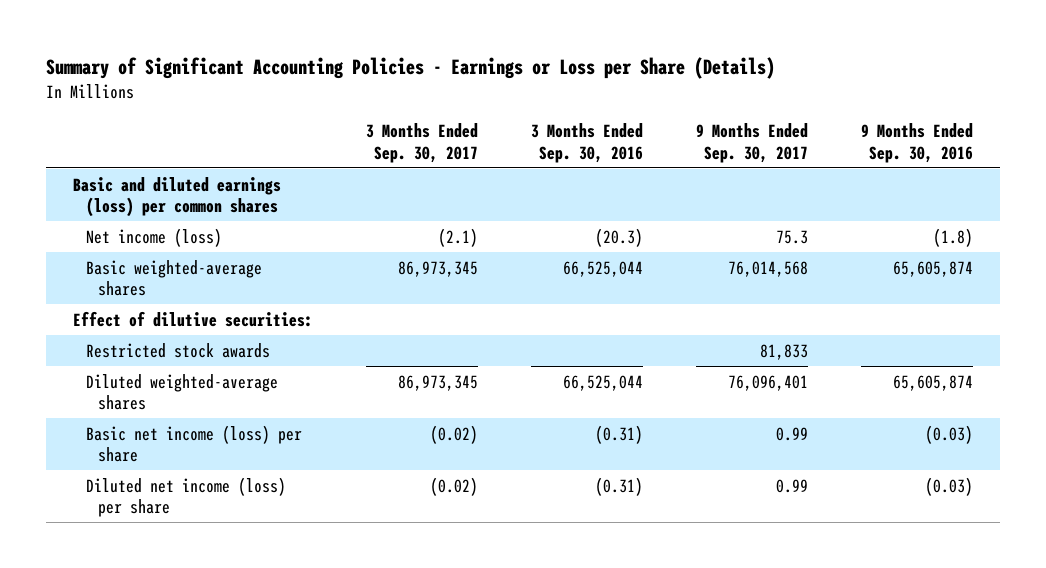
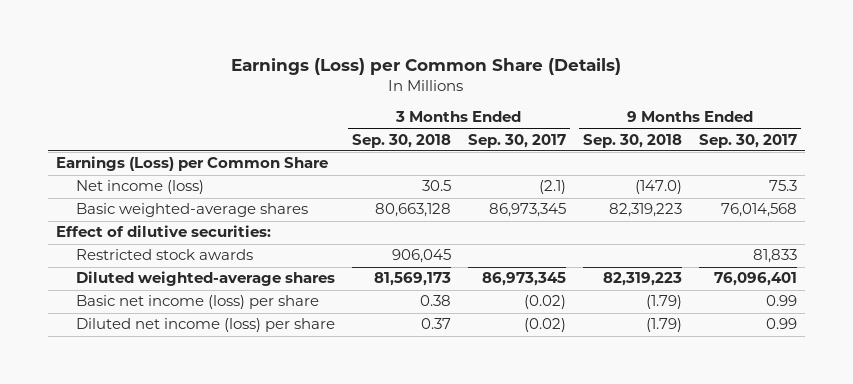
[46,56,776,79] Summary of Significant Accounting Policies - Earnings or Loss per Share (Details) -> [231,57,622,75] Earnings (Loss) per Common Share (Details)
[530,122,643,163] 3 Months Ended Sep. 30, 2016 -> none
[861,122,974,163] 9 Months Ended Sep. 30, 2016 -> none
none -> [351,133,451,148] Sep. 30, 2018
none -> [582,133,682,148] Sep. 30, 2018
[72,176,281,218] Basic and diluted earnings (loss) per common shares -> [56,156,329,172] Earnings (Loss) per Common Share

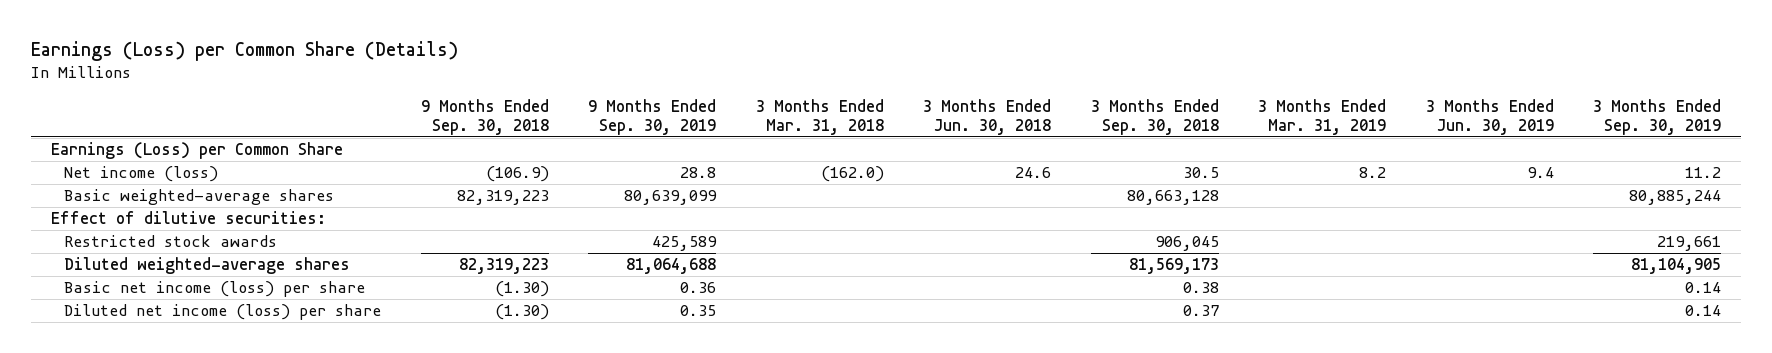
[467,133,566,148] Sep. 30, 2017 -> none
[698,133,797,148] Sep. 30, 2017 -> none
none -> [588,98,717,135] 9 Months Ended Sep. 30, 2019
none -> [755,98,884,135] 3 Months Ended Mar. 31, 2018
none -> [923,98,1052,135] 3 Months Ended Jun. 30, 2018
none -> [1258,98,1387,135] 3 Months Ended Mar. 31, 2019
none -> [1425,98,1554,135] 3 Months Ended Jun. 30, 2019
none -> [1593,98,1722,135] 3 Months Ended Sep. 30, 2019
[634,180,682,195] (147.0) -> [485,166,549,183] (106.9)
[645,295,682,310] (1.79) -> [494,281,549,298] (1.30)
[645,318,682,333] (1.79) -> [494,304,549,321] (1.30)

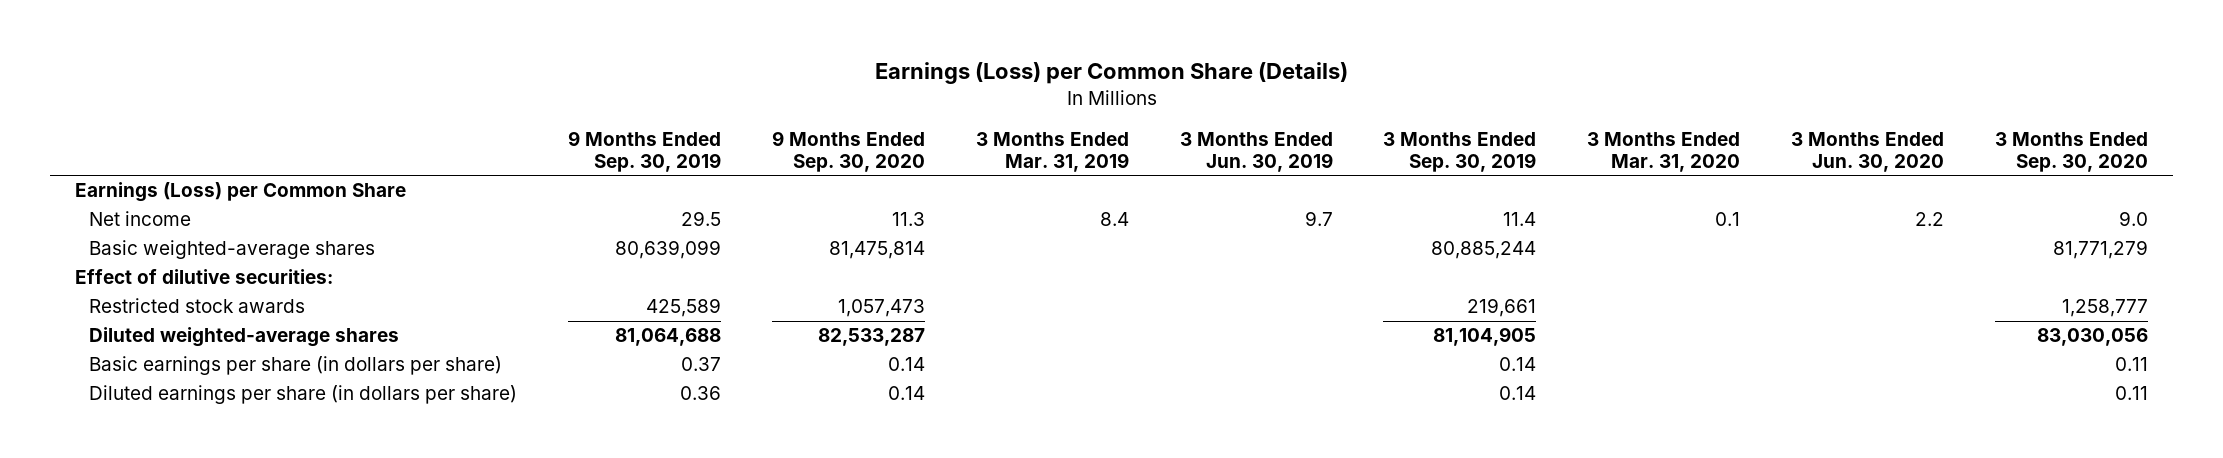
[420,98,549,135] 9 Months Ended Sep. 30, 2018 -> none
[755,98,884,135] 3 Months Ended Mar. 31, 2018 -> none
[923,98,1052,135] 3 Months Ended Jun. 30, 2018 -> none
[1090,98,1219,135] 3 Months Ended Sep. 30, 2018 -> none
none -> [771,130,925,172] 9 Months Ended Sep. 30, 2020
none -> [1587,131,1741,172] 3 Months Ended Mar. 31, 2020
none -> [1791,131,1945,172] 3 Months Ended Jun. 30, 2020
none -> [1994,131,2148,172] 3 Months Ended Sep. 30, 2020
[64,166,219,183] Net income (loss) -> [89,211,192,227] Net income
[680,167,717,179] 28.8 -> [681,211,722,227] 29.5
[1359,167,1387,179] 8.2 -> [1099,212,1129,227] 8.4
[1526,167,1554,179] 9.4 -> [1304,211,1333,227] 9.7
[1685,167,1722,179] 11.2 -> [1503,212,1537,227] 11.4
[64,281,366,298] Basic net income (loss) per share -> [89,356,503,376] Basic earnings per share (in dollars per share)
[680,282,717,294] 0.36 -> [681,357,722,372] 0.37
[64,304,382,321] Diluted net income (loss) per share -> [89,385,518,405] Diluted earnings per share (in dollars per share)
[680,305,717,317] 0.35 -> [680,386,722,401] 0.36

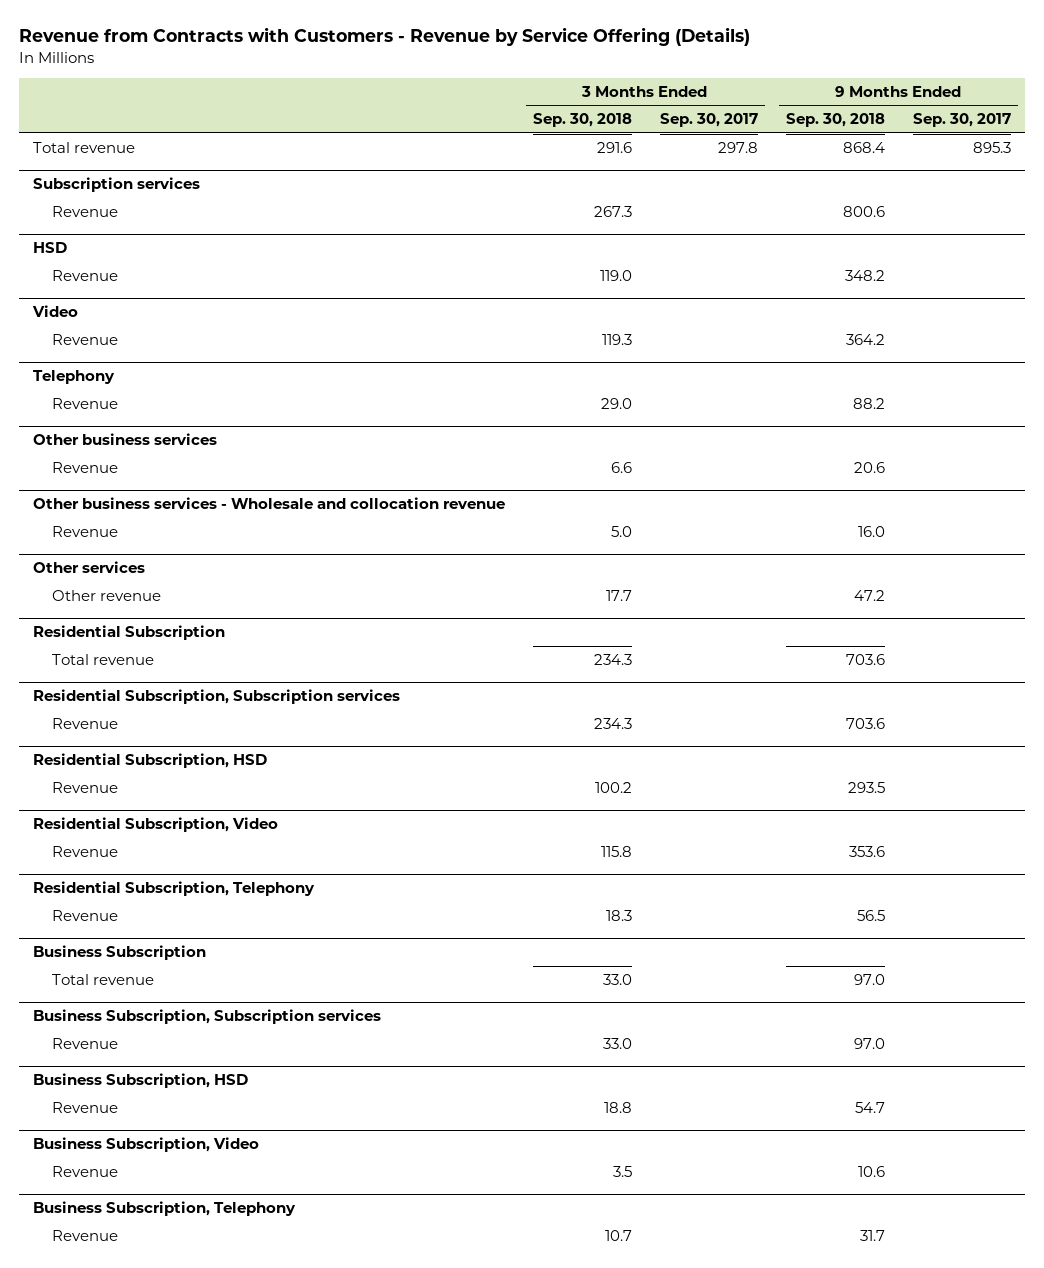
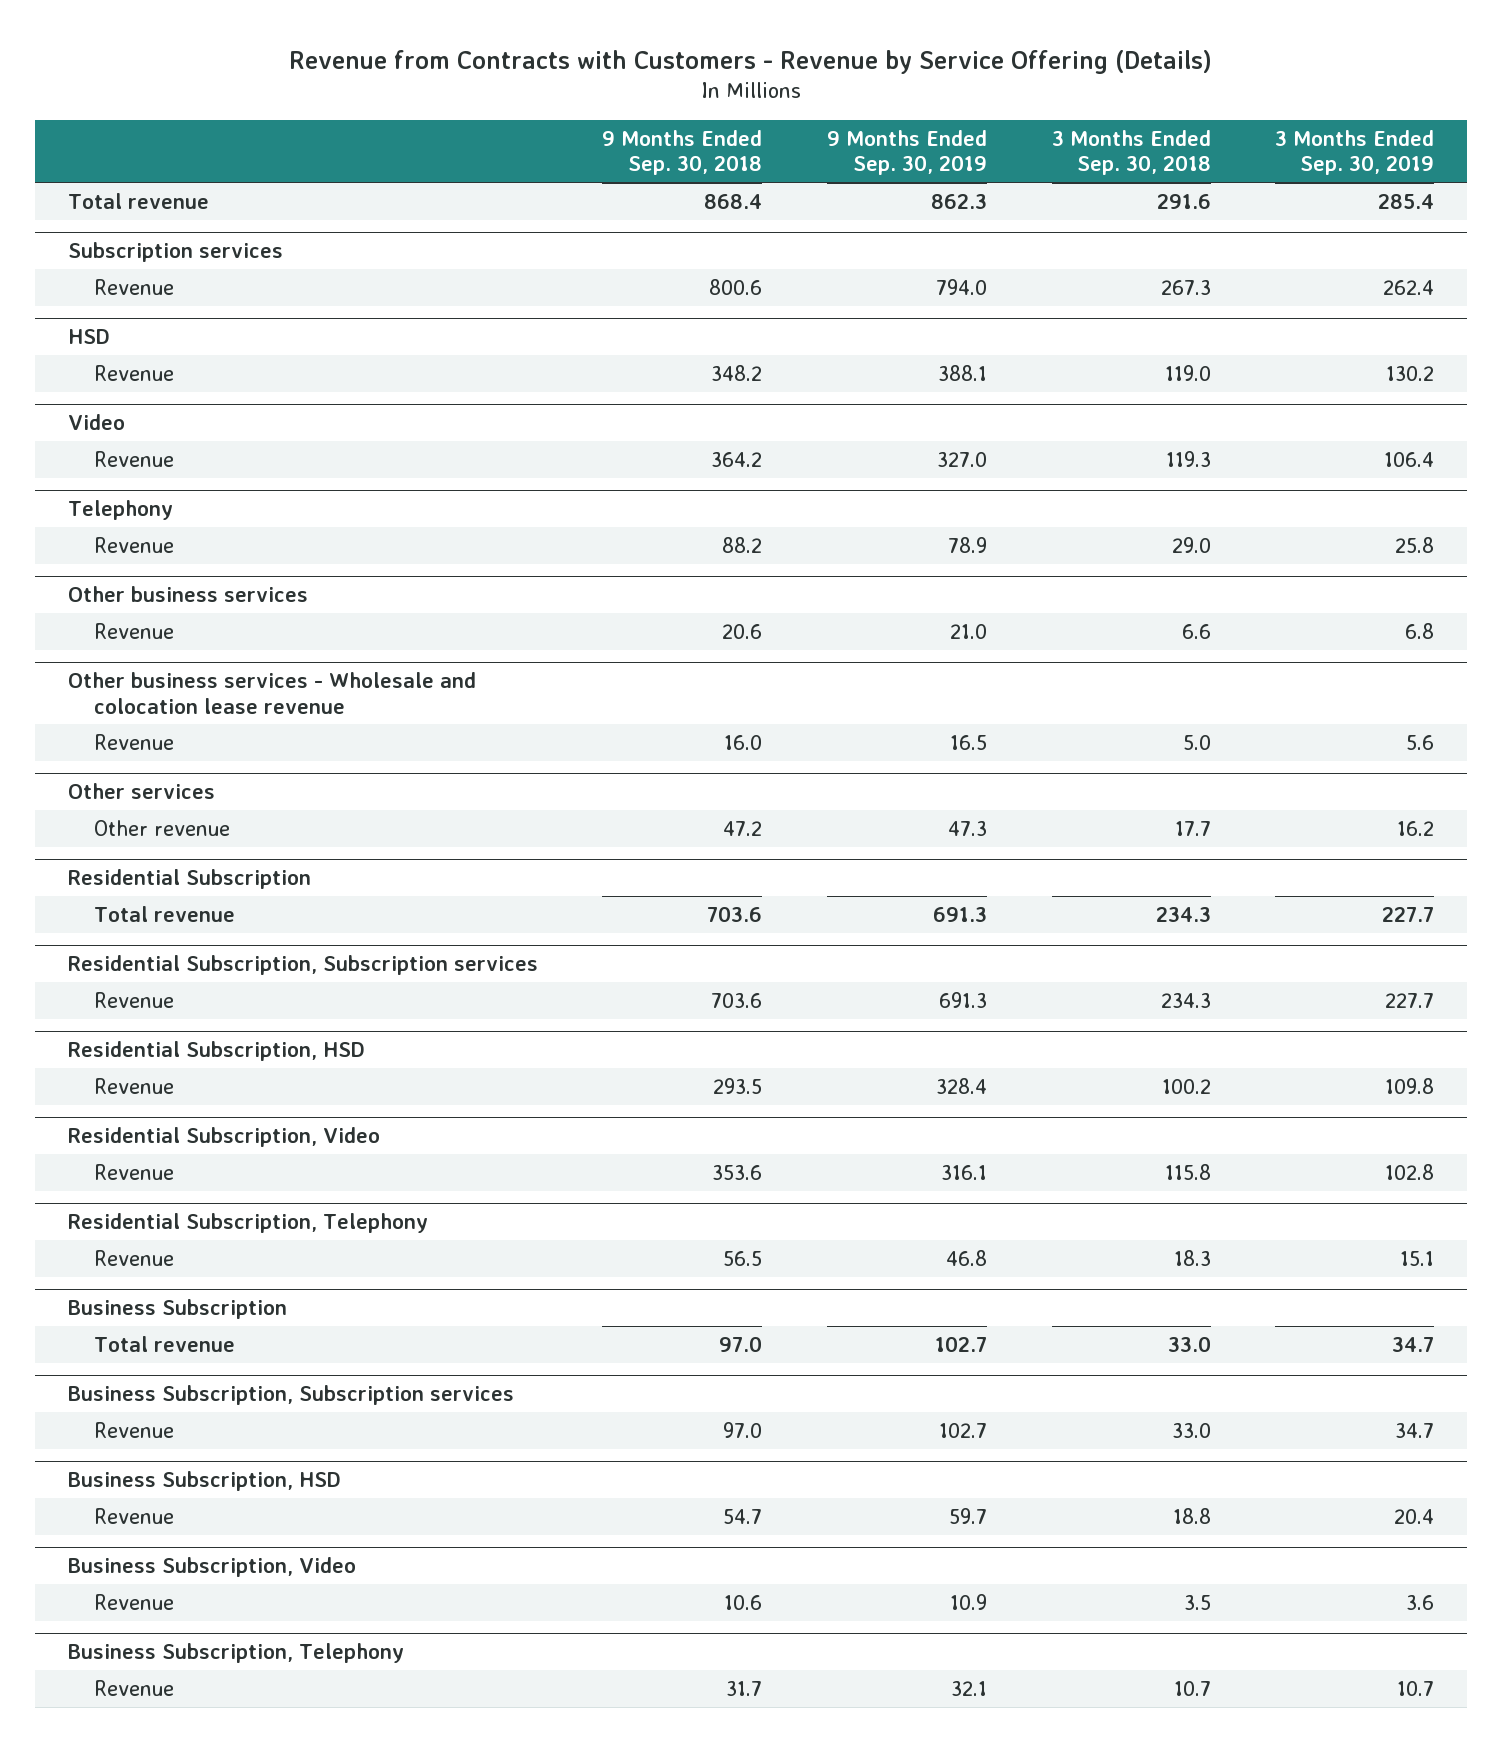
[659,113,758,128] Sep. 30, 2017 -> none
[912,113,1011,128] Sep. 30, 2017 -> none
none -> [826,129,987,176] 9 Months Ended Sep. 30, 2019
none -> [1275,129,1435,176] 3 Months Ended Sep. 30, 2019
[32,497,505,510] Other business services - Wholesale and collocation revenue -> [67,672,476,714] Other business services - Wholesale and colocation lease revenue

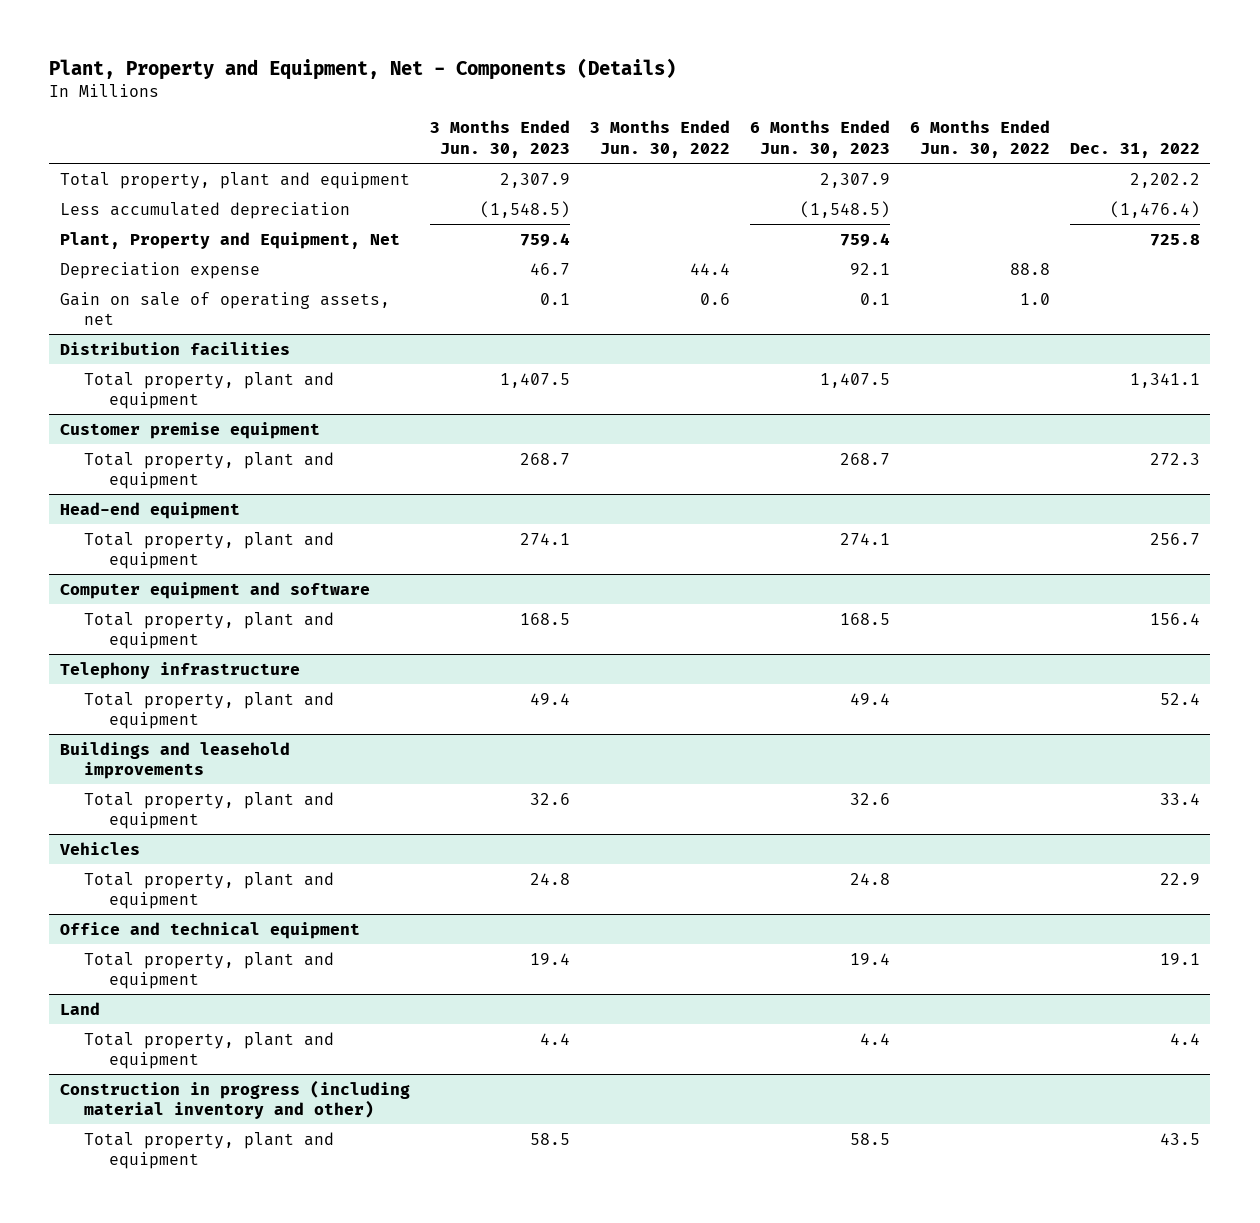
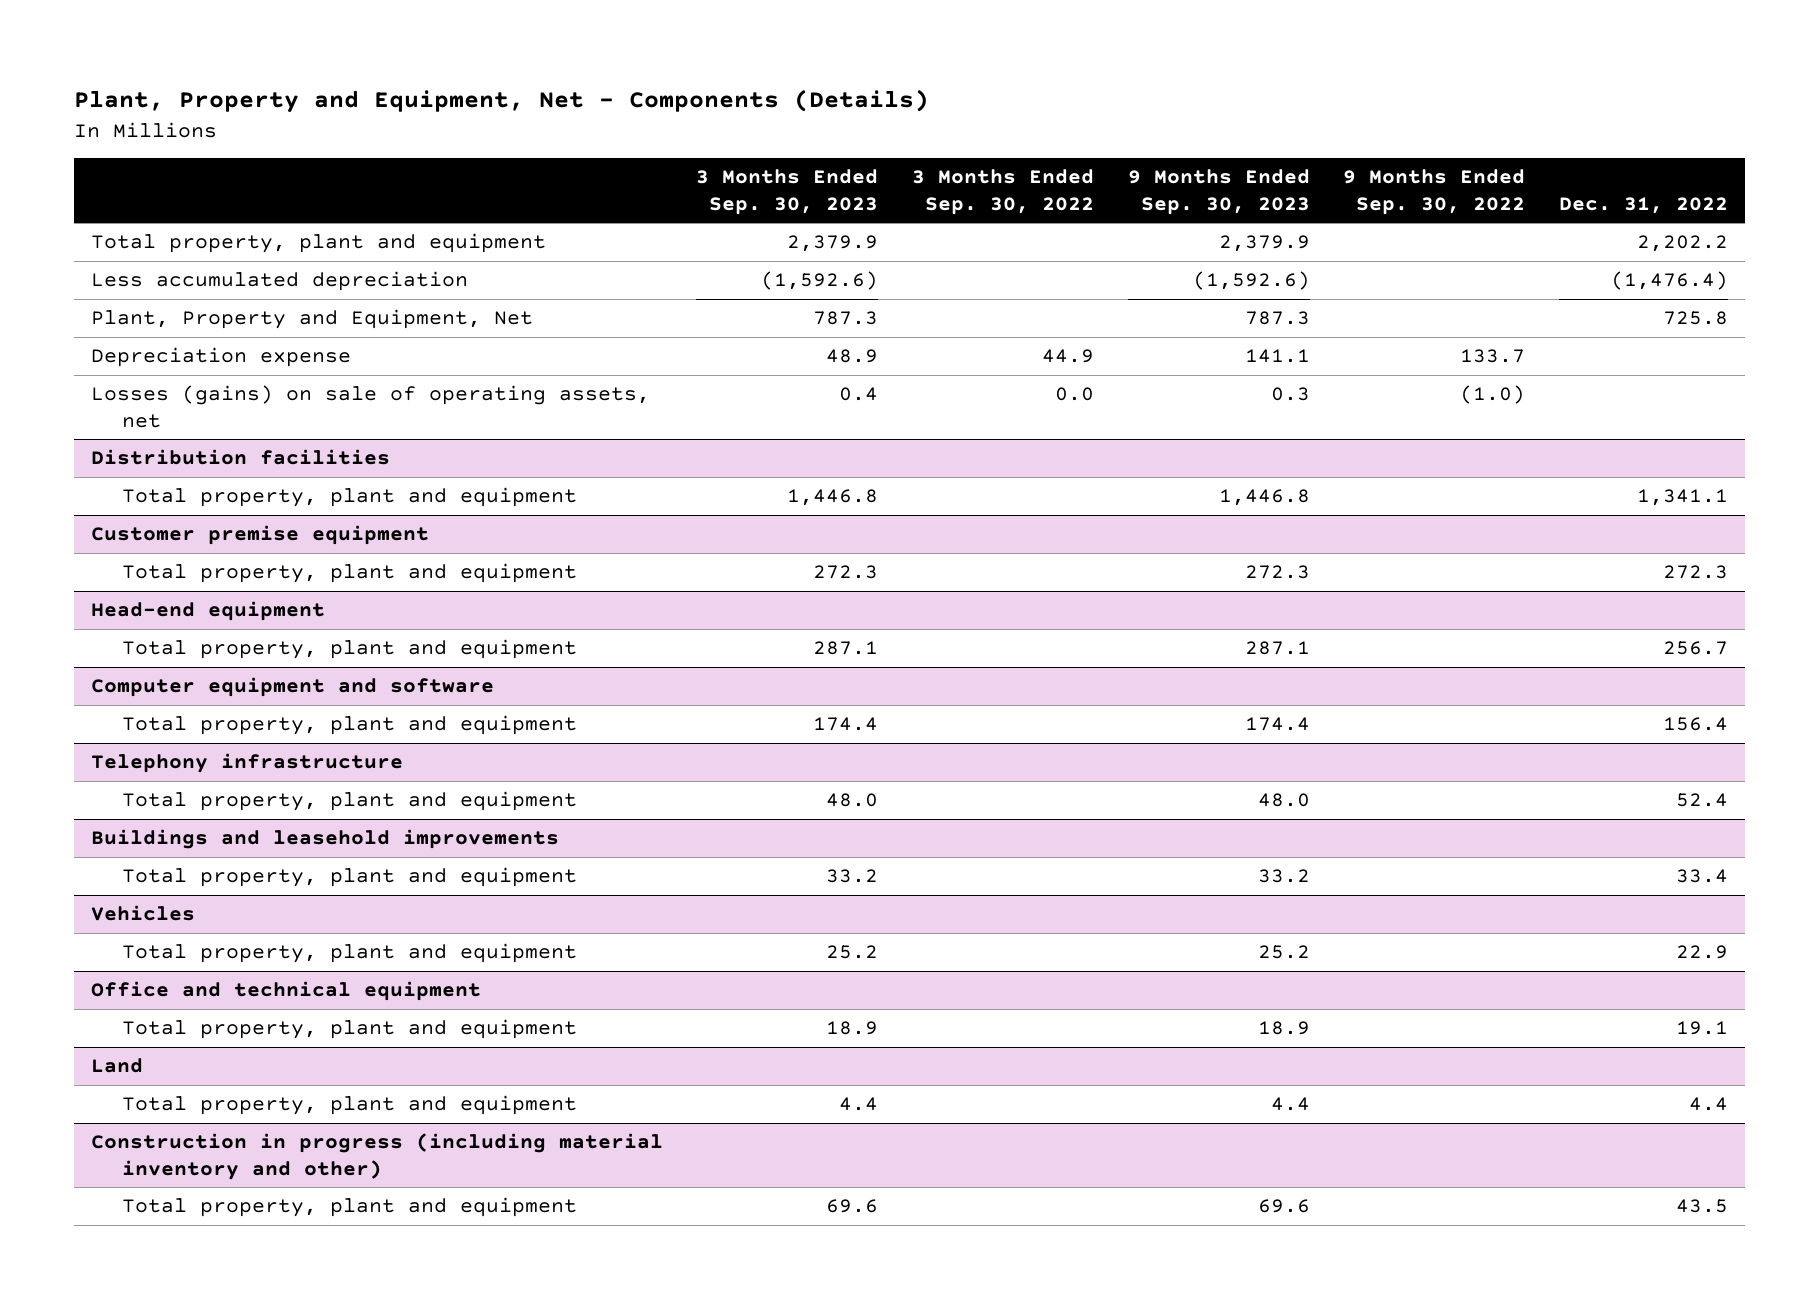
[429,120,570,158] 3 Months Ended Jun. 30, 2023 -> none
[589,120,730,158] 3 Months Ended Jun. 30, 2022 -> none
[749,120,890,158] 6 Months Ended Jun. 30, 2023 -> none
[910,120,1051,158] 6 Months Ended Jun. 30, 2022 -> none
none -> [696,169,879,215] 3 Months Ended Sep. 30, 2023
none -> [911,169,1094,215] 3 Months Ended Sep. 30, 2022
none -> [1127,169,1310,215] 9 Months Ended Sep. 30, 2023
none -> [1343,169,1526,215] 9 Months Ended Sep. 30, 2022
[59,291,390,326] Gain on sale of operating assets, net -> [90,385,650,428] Losses (gains) on sale of operating assets, net

